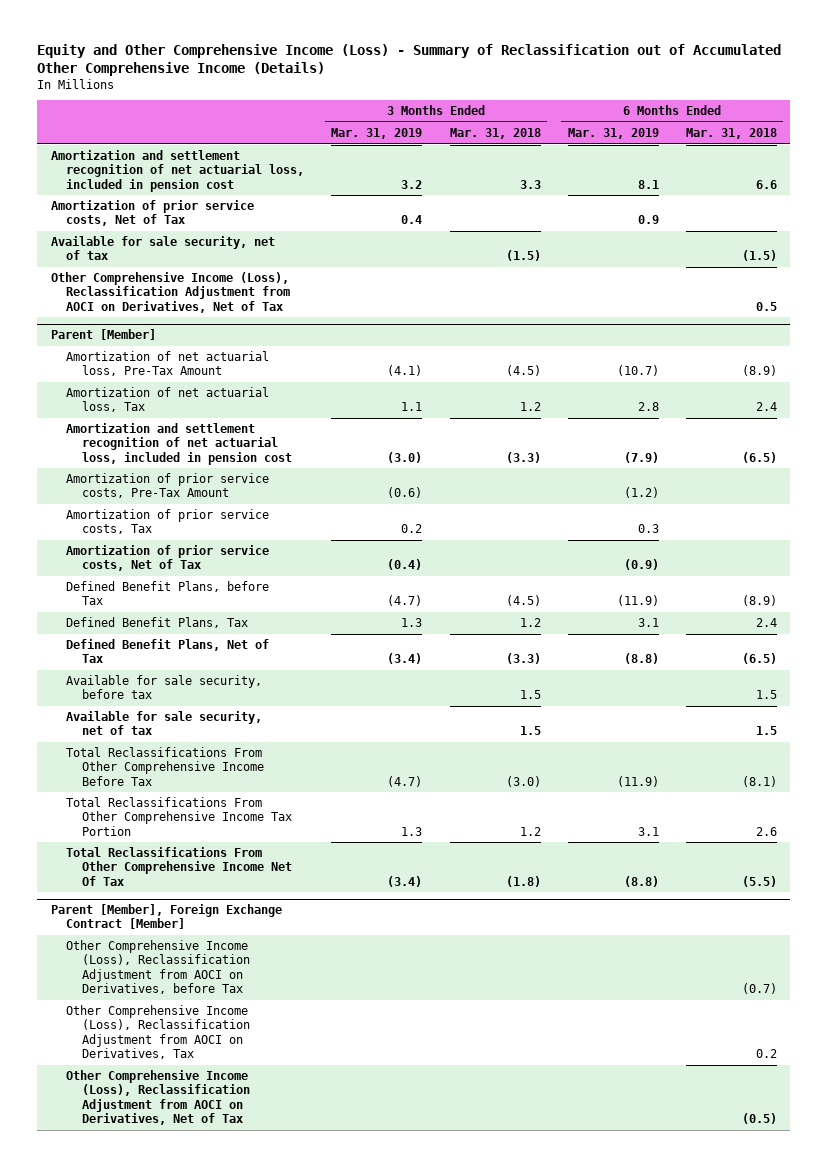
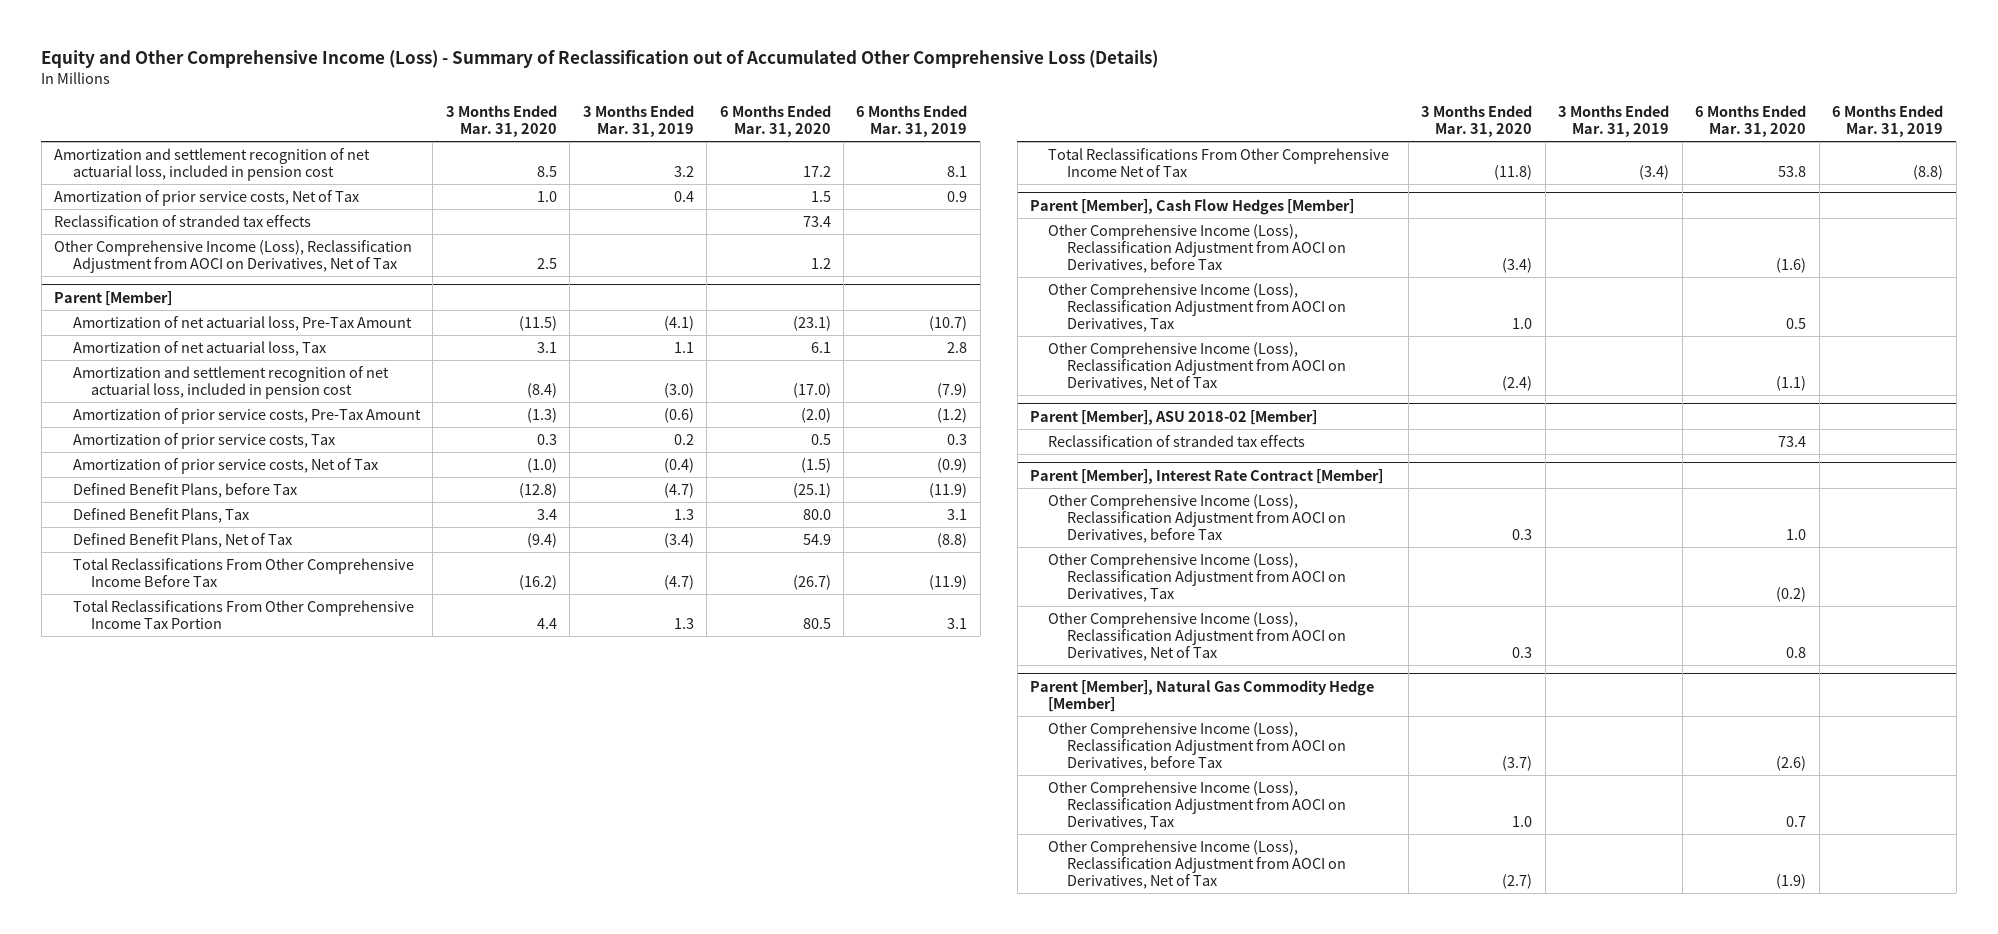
[37,43,782,76] Equity and Other Comprehensive Income (Loss) - Summary of Reclassification out of Accumulated Other Comprehensive Income (Details) -> [41,50,1159,69] Equity and Other Comprehensive Income (Loss) - Summary of Reclassification out of Accumulated Other Comprehensive Loss (Details)
[449,128,541,140] Mar. 31, 2018 -> none
[685,128,777,140] Mar. 31, 2018 -> none
none -> [445,104,557,137] 3 Months Ended Mar. 31, 2020
none -> [719,104,831,137] 6 Months Ended Mar. 31, 2020
[50,236,275,261] Available for sale security, net of tax -> none
none -> [54,215,312,228] Reclassification of stranded tax effects
[66,675,263,700] Available for sale security, before tax -> none
[66,711,263,736] Available for sale security, net of tax -> none
[50,904,282,930] Parent [Member], Foreign Exchange Contract [Member] -> none
[66,940,251,994] Other Comprehensive Income (Loss), Reclassification Adjustment from AOCI on Derivatives, before Tax -> none
[66,1005,251,1059] Other Comprehensive Income (Loss), Reclassification Adjustment from AOCI on Derivatives, Tax -> none
[66,1070,251,1125] Other Comprehensive Income (Loss), Reclassification Adjustment from AOCI on Derivatives, Net of Tax -> none
[66,847,293,886] Total Reclassifications From Other Comprehensive Income Net Of Tax -> [1048,148,1390,178] Total Reclassifications From Other Comprehensive Income Net of Tax
none -> [1030,198,1355,215] Parent [Member], Cash Flow Hedges [Member]
none -> [1048,224,1346,273] Other Comprehensive Income (Loss), Reclassification Adjustment from AOCI on Derivatives, before Tax
none -> [1048,283,1346,332] Other Comprehensive Income (Loss), Reclassification Adjustment from AOCI on Derivatives, Tax
none -> [1048,342,1346,391] Other Comprehensive Income (Loss), Reclassification Adjustment from AOCI on Derivatives, Net of Tax
none -> [1030,409,1318,425] Parent [Member], ASU 2018-02 [Member]
none -> [1048,435,1306,448] Reclassification of stranded tax effects
none -> [1030,468,1384,484] Parent [Member], Interest Rate Contract [Member]
none -> [1048,494,1346,543] Other Comprehensive Income (Loss), Reclassification Adjustment from AOCI on Derivatives, before Tax
none -> [1048,553,1346,602] Other Comprehensive Income (Loss), Reclassification Adjustment from AOCI on Derivatives, Tax
none -> [1048,612,1346,661] Other Comprehensive Income (Loss), Reclassification Adjustment from AOCI on Derivatives, Net of Tax
none -> [1030,679,1375,712] Parent [Member], Natural Gas Commodity Hedge [Member]
none -> [1048,722,1346,771] Other Comprehensive Income (Loss), Reclassification Adjustment from AOCI on Derivatives, before Tax
none -> [1048,781,1346,830] Other Comprehensive Income (Loss), Reclassification Adjustment from AOCI on Derivatives, Tax
none -> [1048,840,1346,889] Other Comprehensive Income (Loss), Reclassification Adjustment from AOCI on Derivatives, Net of Tax

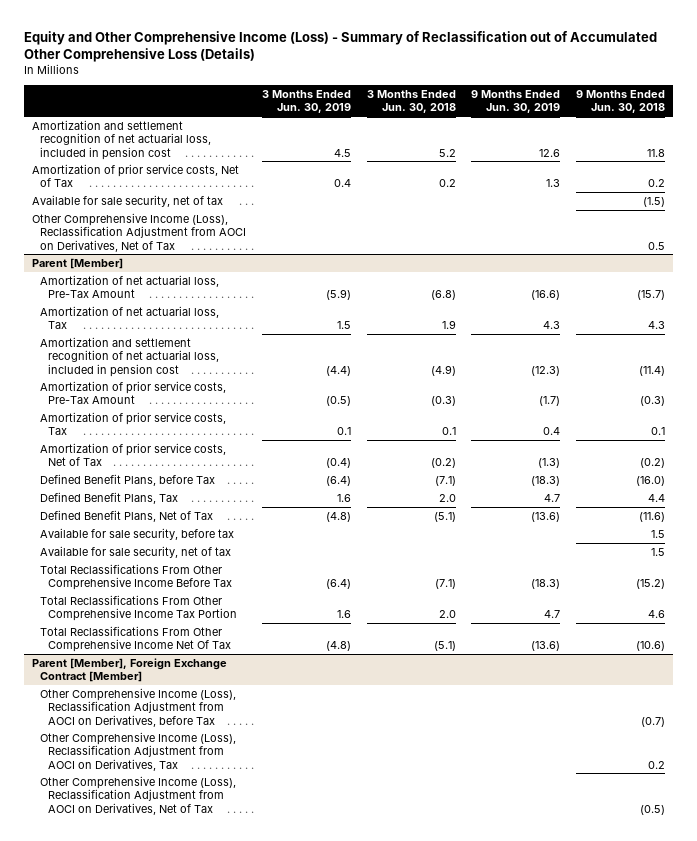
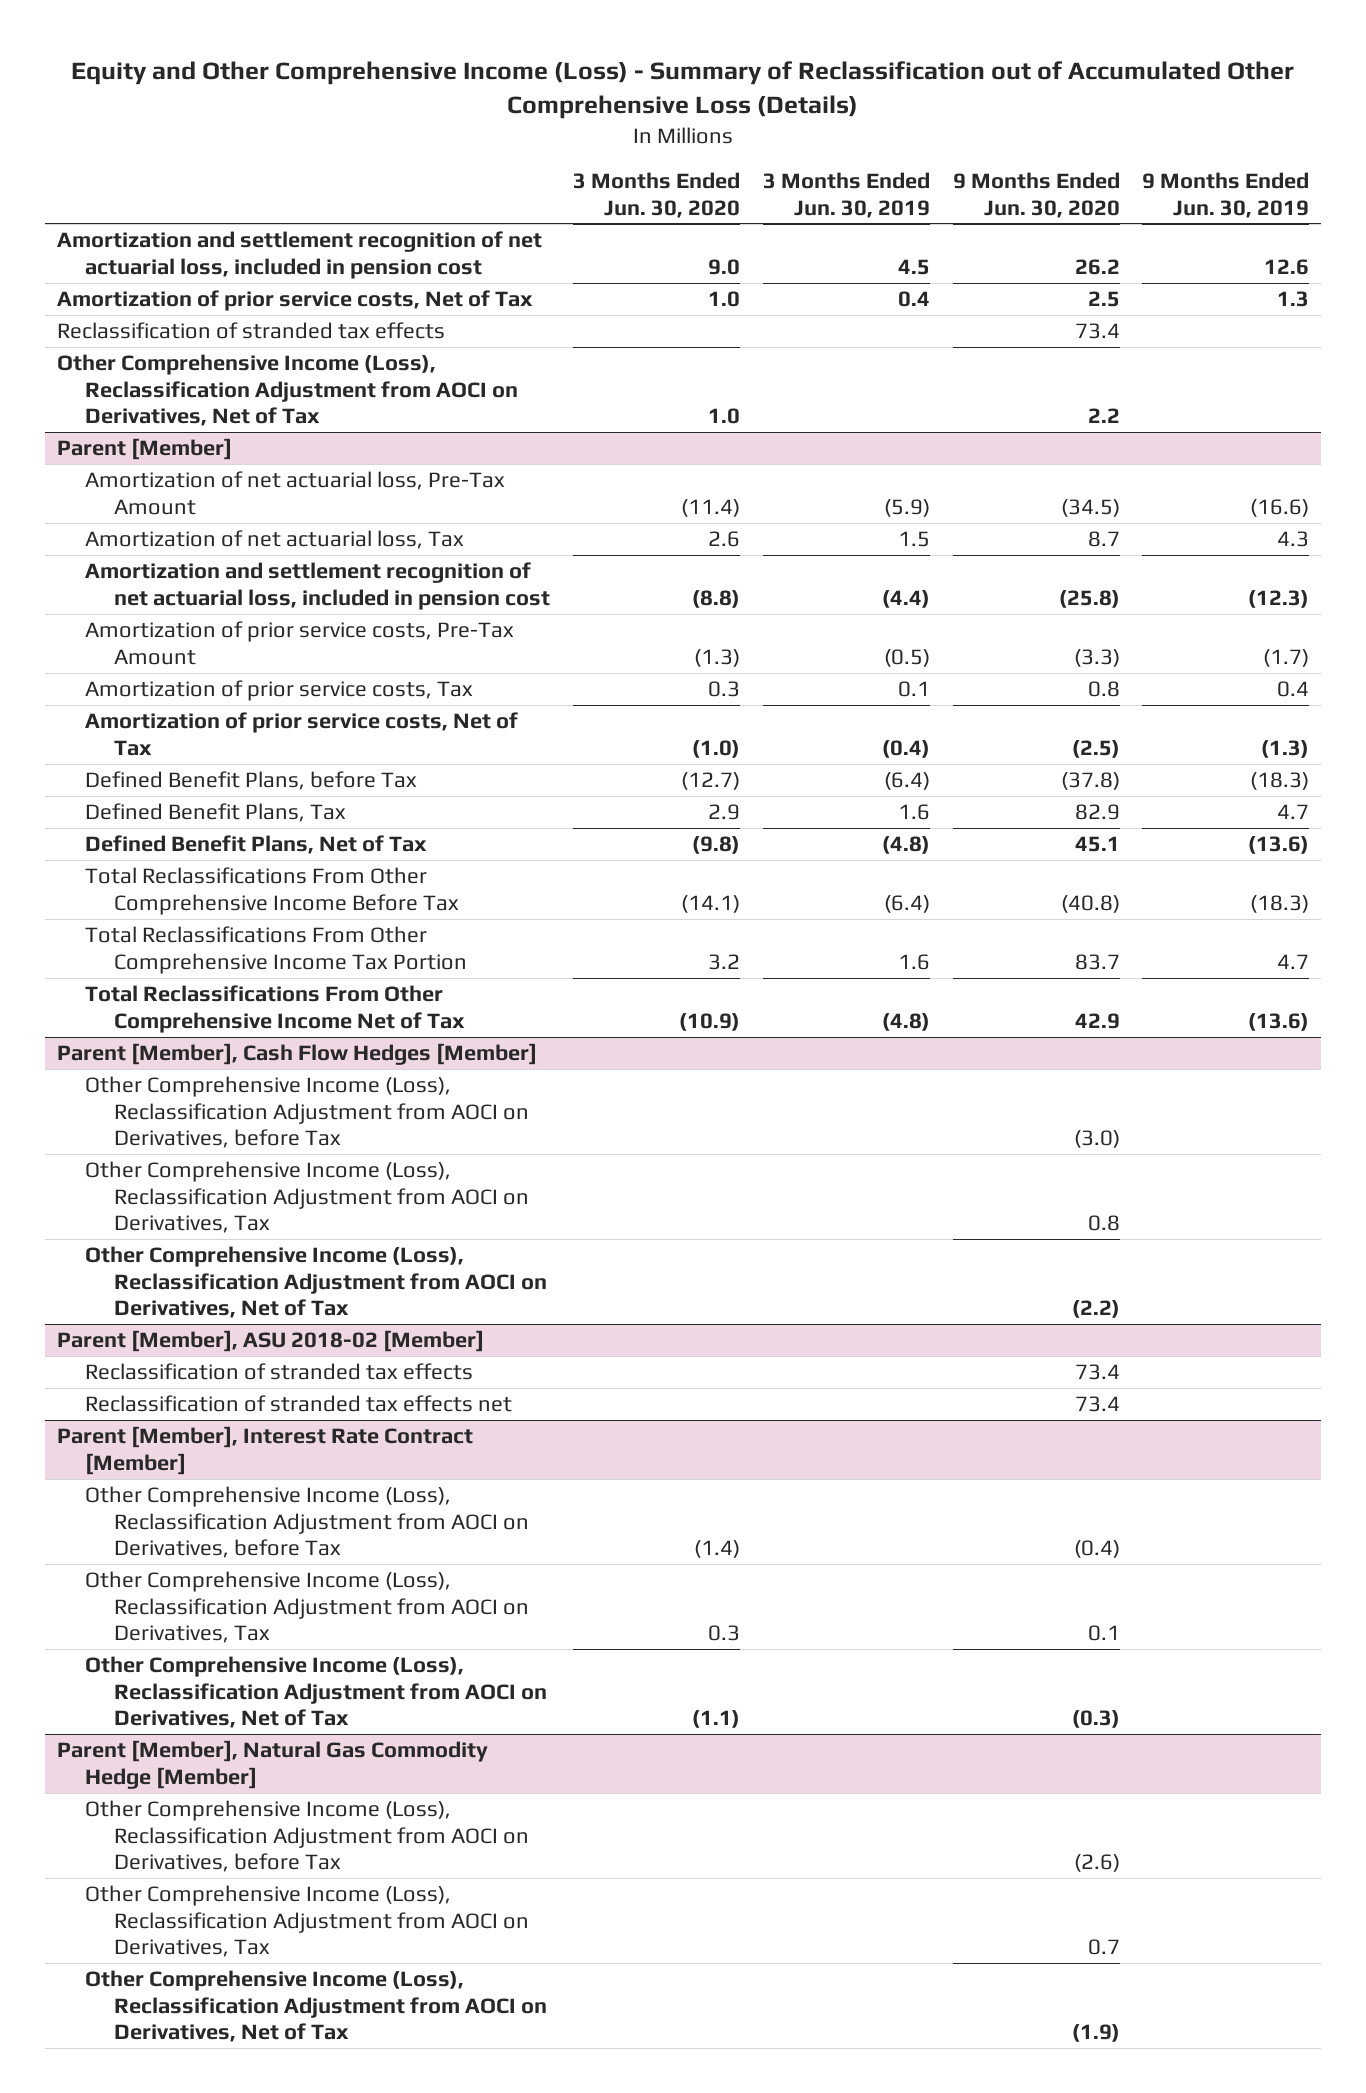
[366,90,456,114] 3 Months Ended Jun. 30, 2018 -> none
[575,90,665,114] 9 Months Ended Jun. 30, 2018 -> none
none -> [572,171,740,218] 3 Months Ended Jun. 30, 2020
none -> [952,171,1120,218] 9 Months Ended Jun. 30, 2020
[32,195,224,208] Available for sale security, net of tax -> none
none -> [56,322,445,340] Reclassification of stranded tax effects
[40,528,235,541] Available for sale security, before tax -> none
[40,546,232,559] Available for sale security, net of tax -> none
[32,658,228,683] Parent [Member], Foreign Exchange Contract [Member] -> none
[40,688,237,727] Other Comprehensive Income (Loss), Reclassification Adjustment from AOCI on Derivatives, before Tax -> none
[40,732,237,771] Other Comprehensive Income (Loss), Reclassification Adjustment from AOCI on Derivatives, Tax -> none
[40,776,237,815] Other Comprehensive Income (Loss), Reclassification Adjustment from AOCI on Derivatives, Net of Tax -> none
[40,626,232,653] Total Reclassifications From Other Comprehensive Income Net Of Tax -> [85,985,466,1033] Total Reclassifications From Other Comprehensive Income Net of Tax
none -> [56,1043,537,1066] Parent [Member], Cash Flow Hedges [Member]
none -> [85,1076,530,1149] Other Comprehensive Income (Loss), Reclassification Adjustment from AOCI on Derivatives, before Tax
none -> [85,1161,530,1234] Other Comprehensive Income (Loss), Reclassification Adjustment from AOCI on Derivatives, Tax
none -> [85,1246,548,1319] Other Comprehensive Income (Loss), Reclassification Adjustment from AOCI on Derivatives, Net of Tax
none -> [56,1330,484,1353] Parent [Member], ASU 2018-02 [Member]
none -> [85,1363,474,1381] Reclassification of stranded tax effects
none -> [85,1395,513,1413] Reclassification of stranded tax effects net
none -> [56,1426,473,1475] Parent [Member], Interest Rate Contract [Member]
none -> [85,1486,530,1559] Other Comprehensive Income (Loss), Reclassification Adjustment from AOCI on Derivatives, before Tax
none -> [85,1571,530,1644] Other Comprehensive Income (Loss), Reclassification Adjustment from AOCI on Derivatives, Tax
none -> [85,1656,548,1729] Other Comprehensive Income (Loss), Reclassification Adjustment from AOCI on Derivatives, Net of Tax
none -> [56,1740,488,1789] Parent [Member], Natural Gas Commodity Hedge [Member]
none -> [85,1800,530,1873] Other Comprehensive Income (Loss), Reclassification Adjustment from AOCI on Derivatives, before Tax
none -> [85,1885,530,1958] Other Comprehensive Income (Loss), Reclassification Adjustment from AOCI on Derivatives, Tax
none -> [85,1970,548,2043] Other Comprehensive Income (Loss), Reclassification Adjustment from AOCI on Derivatives, Net of Tax

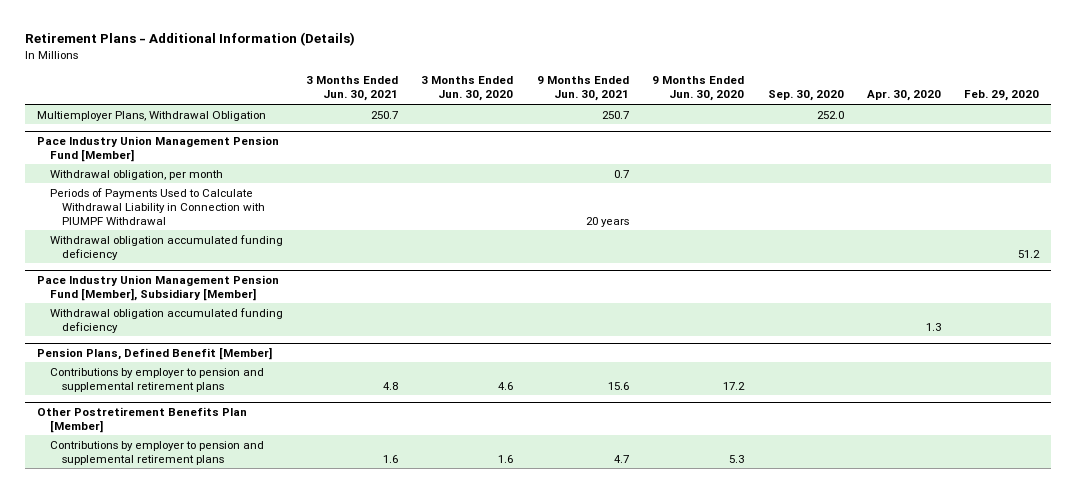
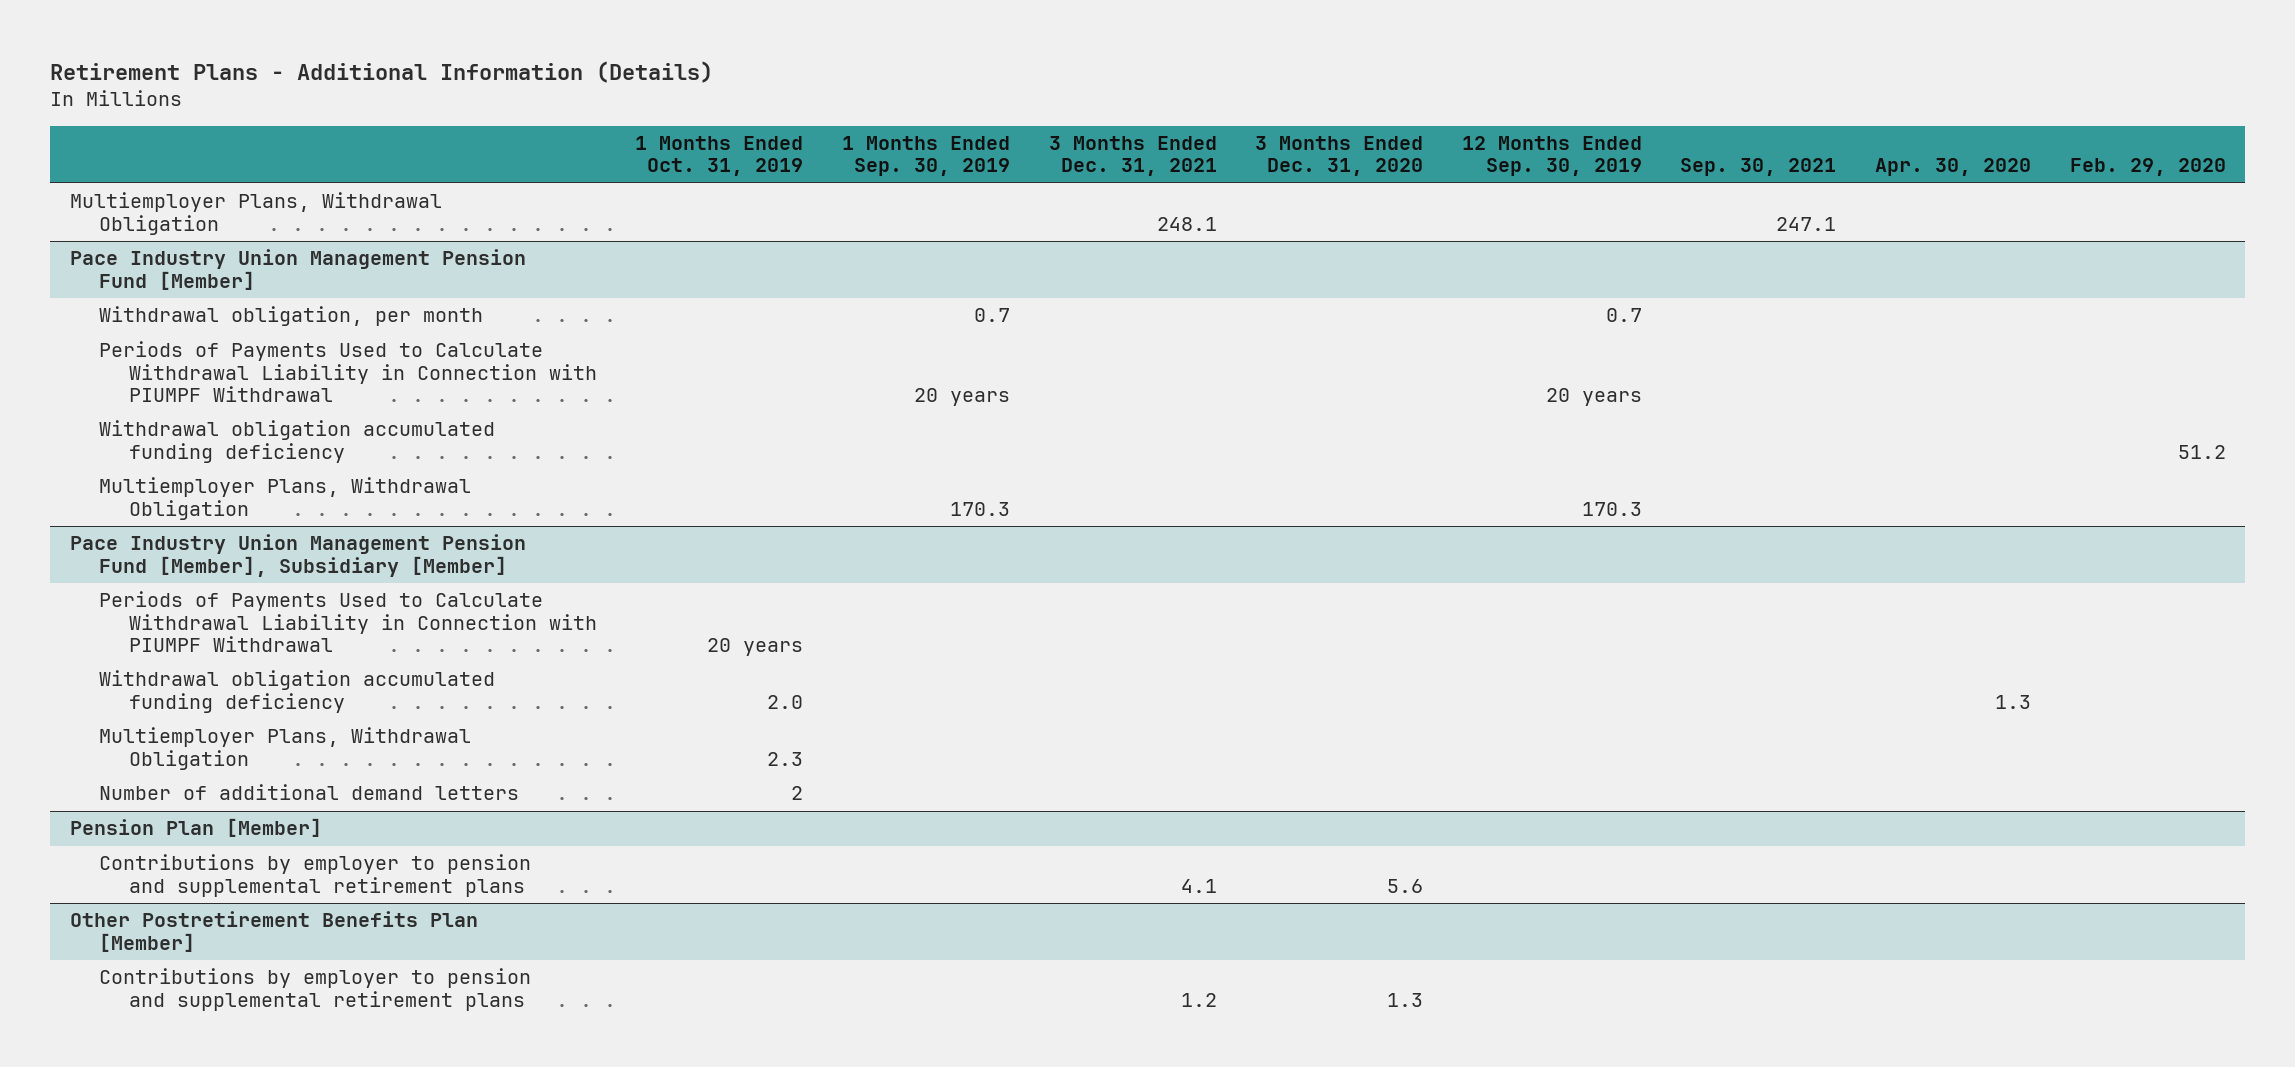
[306,76,399,102] 3 Months Ended Jun. 30, 2021 -> none
[421,76,514,102] 3 Months Ended Jun. 30, 2020 -> none
[536,76,629,102] 9 Months Ended Jun. 30, 2021 -> none
[652,76,745,102] 9 Months Ended Jun. 30, 2020 -> none
[767,90,844,102] Sep. 30, 2020 -> none
none -> [635,136,804,177] 1 Months Ended Oct. 31, 2019
none -> [841,136,1010,177] 1 Months Ended Sep. 30, 2019
none -> [1048,136,1217,177] 3 Months Ended Dec. 31, 2021
none -> [1255,136,1424,177] 3 Months Ended Dec. 31, 2020
none -> [1461,136,1642,177] 12 Months Ended Sep. 30, 2019
none -> [1680,158,1837,177] Sep. 30, 2021
none -> [99,477,472,520] Multiemployer Plans, Withdrawal Obligation
none -> [99,591,597,653] Periods of Payments Used to Calculate Withdrawal Liability in Connection with PIUMPF Withdrawal
none -> [99,727,472,770] Multiemployer Plans, Withdrawal Obligation
none -> [99,784,520,801] Number of additional demand letters
[37,346,273,360] Pension Plans, Defined Benefit [Member] -> [69,818,322,838] Pension Plan [Member]

